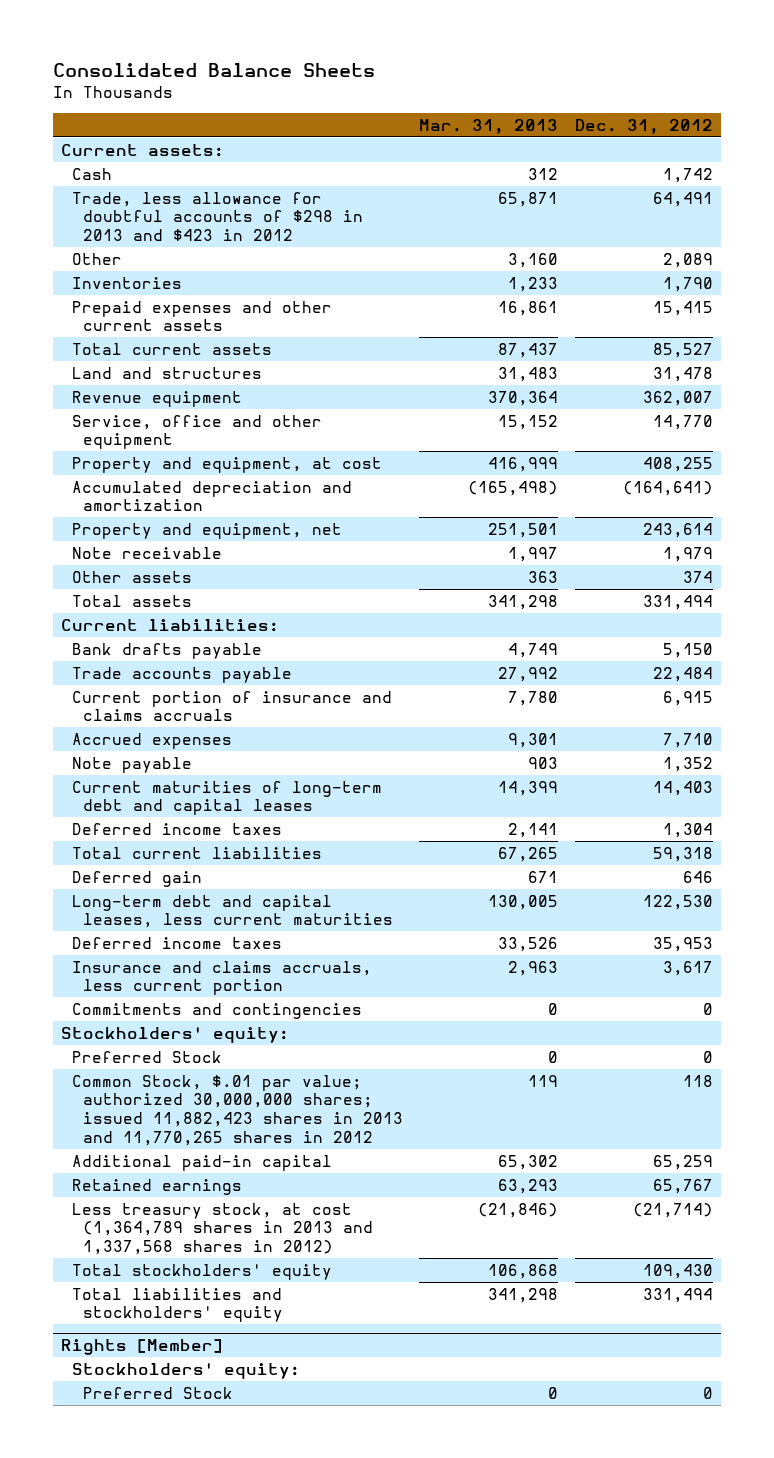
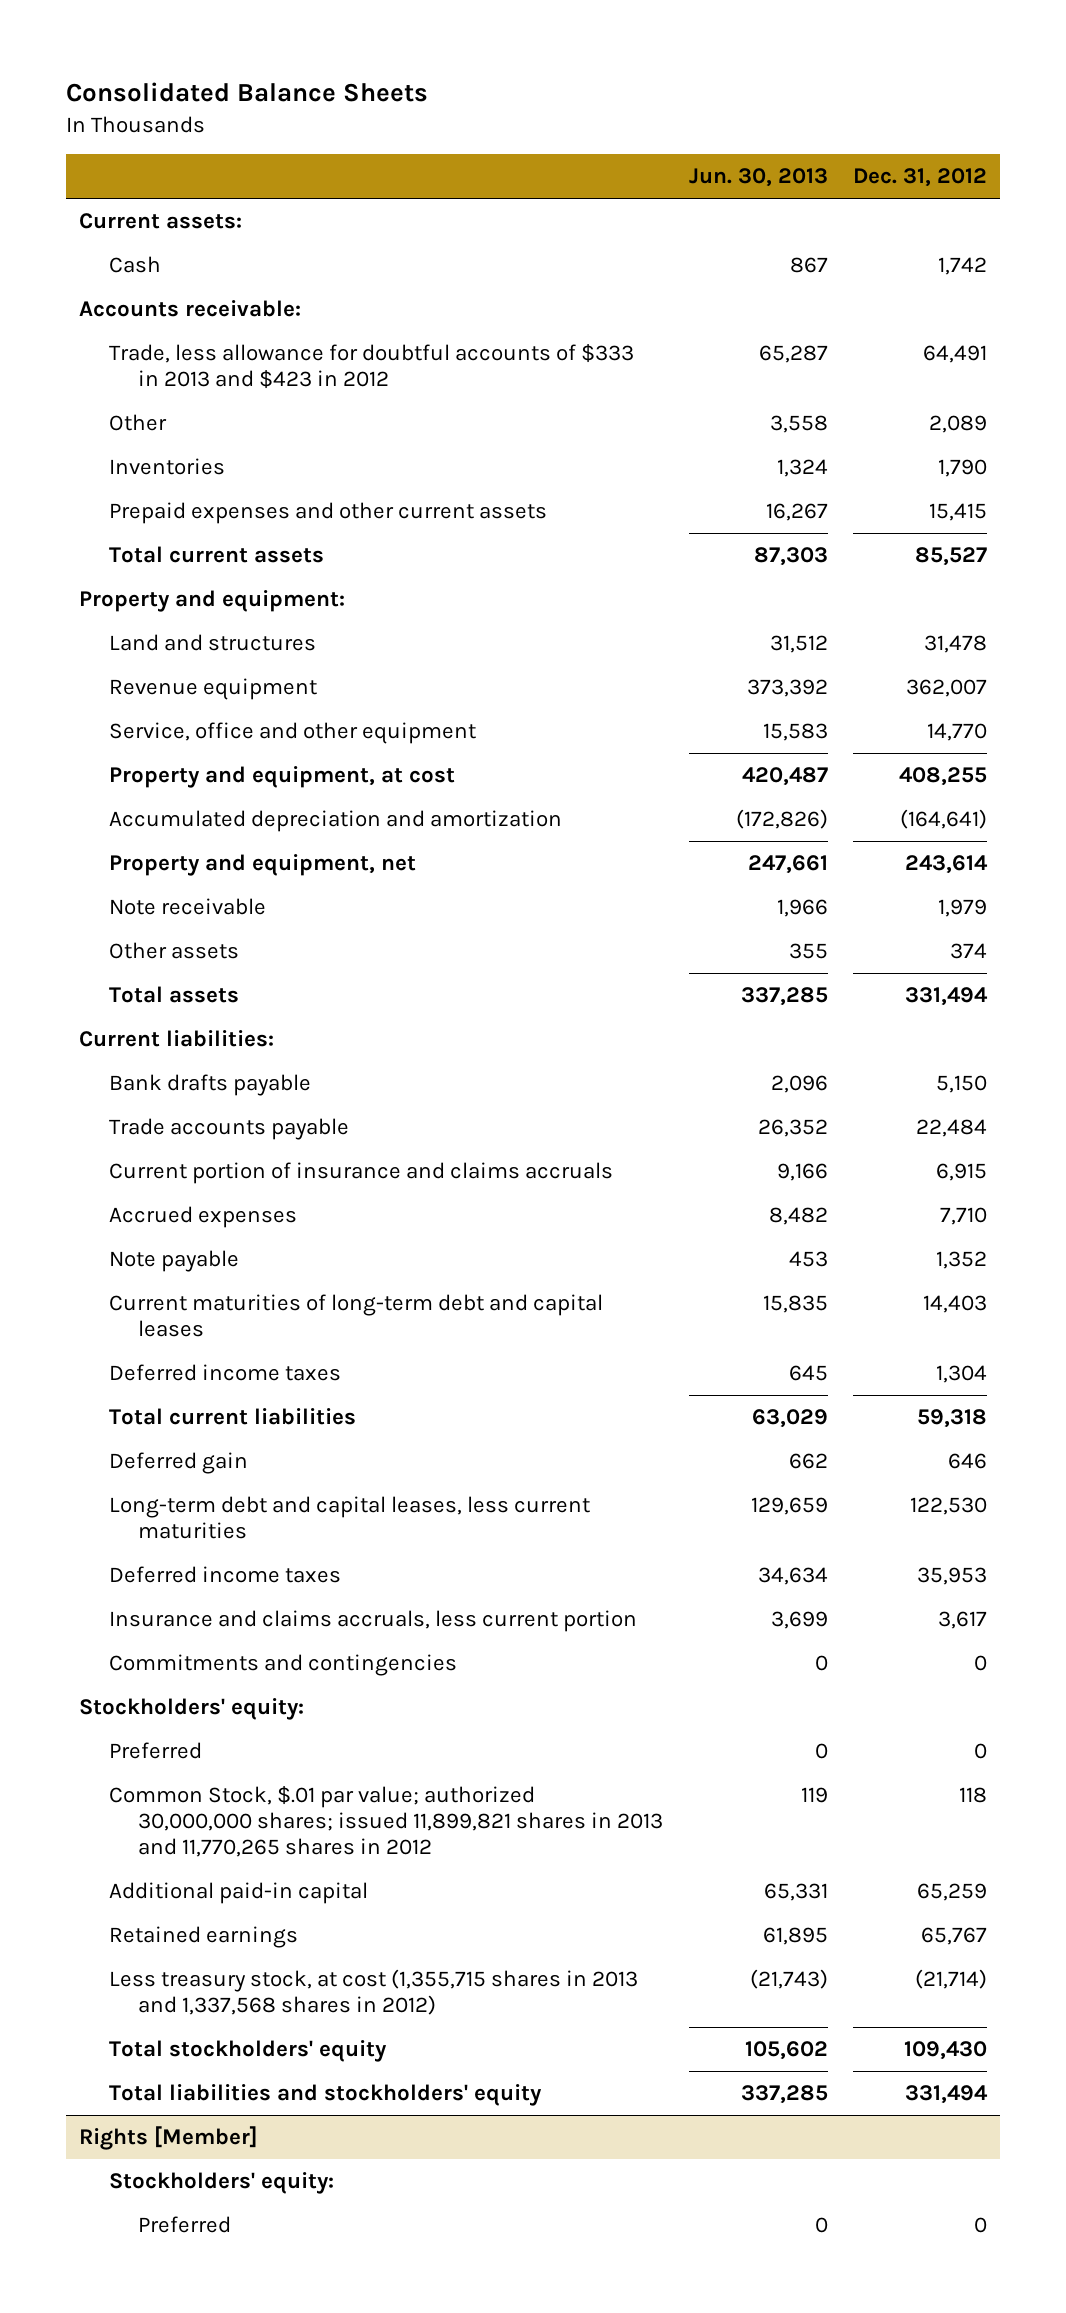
[419,119,559,135] Mar. 31, 2013 -> none
none -> [688,168,828,188] Jun. 30, 2013
none -> [78,299,301,317] Accounts receivable:
[72,191,364,242] Trade, less allowance for doubtful accounts of $298 in 2013 and $423 in 2012 -> [108,343,634,390] Trade, less allowance for doubtful accounts of $333 in 2013 and $423 in 2012
none -> [78,589,345,612] Property and equipment:
[72,1050,223,1063] Preferred Stock -> [108,1741,202,1759] Preferred
[72,1074,404,1146] Common Stock, $.01 par value; authorized 30,000,000 shares; issued 11,882,423 shares in 2013 and 11,770,265 shares in 2012 -> [108,1785,664,1858] Common Stock, $.01 par value; authorized 30,000,000 shares; issued 11,899,821 shares in 2013 and 11,770,265 shares in 2012
[72,1202,374,1256] Less treasury stock, at cost (1,364,789 shares in 2013 and 1,337,568 shares in 2012) -> [108,1968,638,2016] Less treasury stock, at cost (1,355,715 shares in 2013 and 1,337,568 shares in 2012)
[83,1386,234,1399] Preferred Stock -> [138,2215,232,2233] Preferred

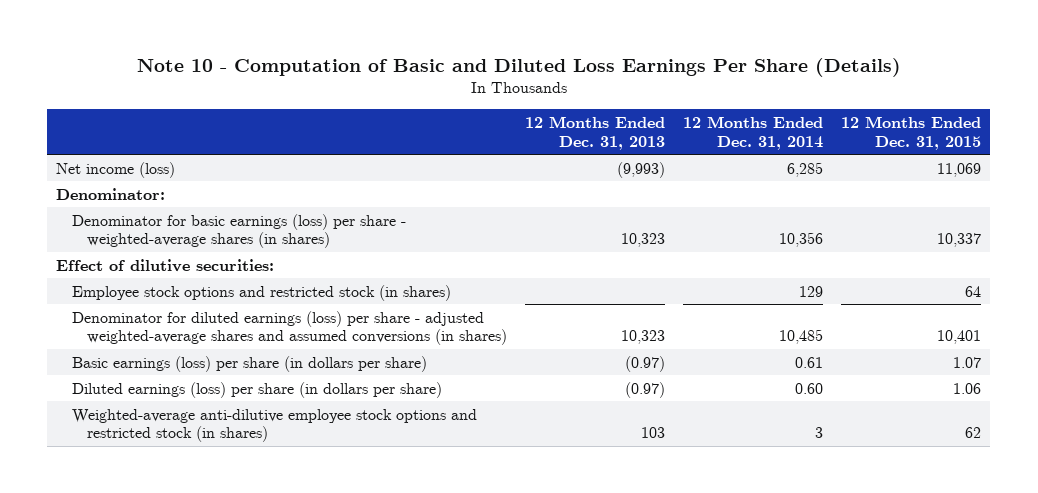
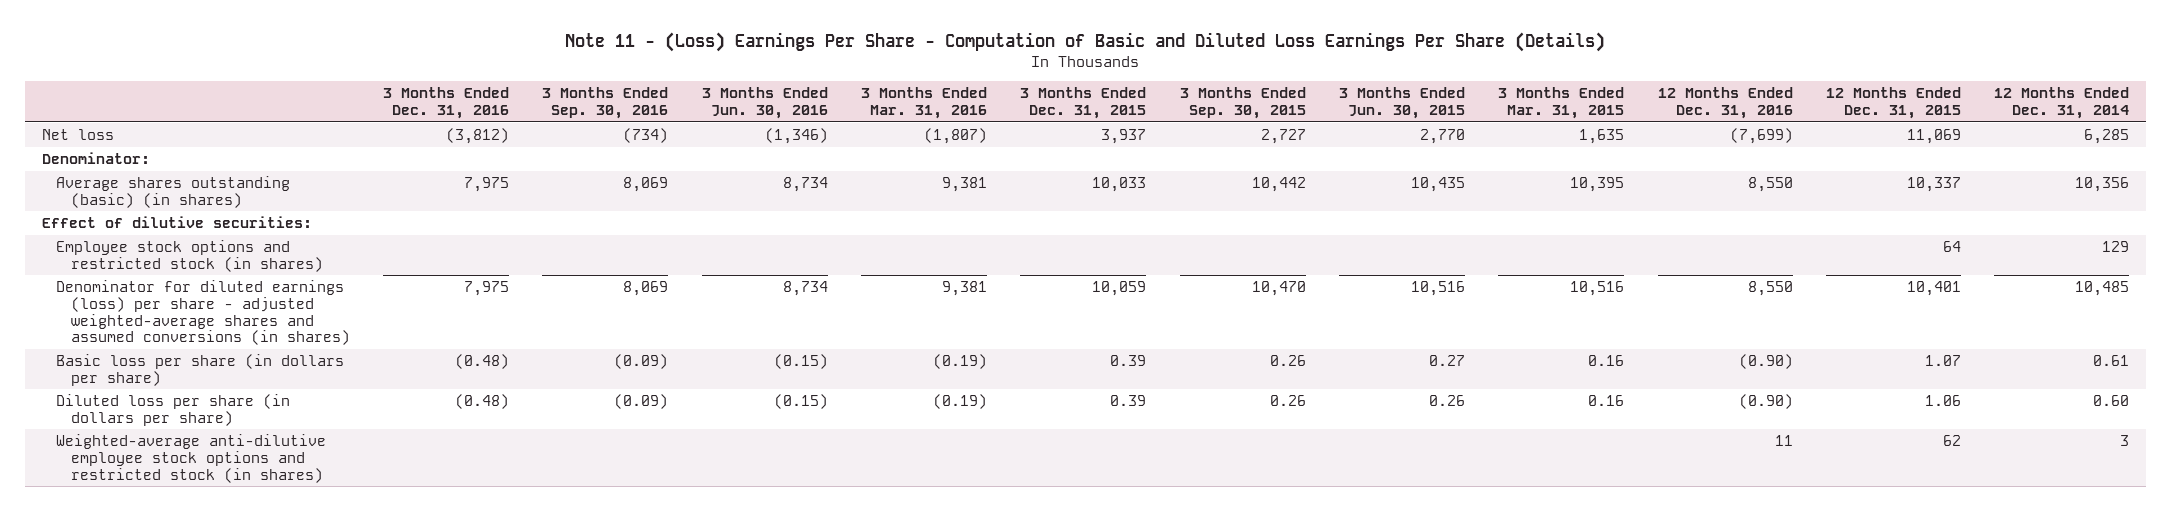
[136,57,901,77] Note 10 - Computation of Basic and Diluted Loss Earnings Per Share (Details) -> [565,32,1606,53] Note 11 - (Loss) Earnings Per Share - Computation of Basic and Diluted Loss Earnings Per Share (Details)
[525,116,666,150] 12 Months Ended Dec. 31, 2013 -> none
none -> [383,87,510,119] 3 Months Ended Dec. 31, 2016
none -> [542,87,669,119] 3 Months Ended Sep. 30, 2016
none -> [701,87,828,119] 3 Months Ended Jun. 30, 2016
none -> [861,87,988,119] 3 Months Ended Mar. 31, 2016
none -> [1020,87,1147,119] 3 Months Ended Dec. 31, 2015
none -> [1179,87,1306,119] 3 Months Ended Sep. 30, 2015
none -> [1338,87,1465,119] 3 Months Ended Jun. 30, 2015
none -> [1498,87,1625,119] 3 Months Ended Mar. 31, 2015
none -> [1657,87,1793,119] 12 Months Ended Dec. 31, 2016
[56,161,176,178] Net income (loss) -> [41,128,114,140] Net loss
[71,213,406,249] Denominator for basic earnings (loss) per share - weighted-average shares (in shares) -> [56,175,291,208] Average shares outstanding (basic) (in shares)
[71,355,427,372] Basic earnings (loss) per share (in dollars per share) -> [56,353,345,386] Basic loss per share (in dollars per share)
[71,381,442,398] Diluted earnings (loss) per share (in dollars per share) -> [56,393,291,426] Diluted loss per share (in dollars per share)

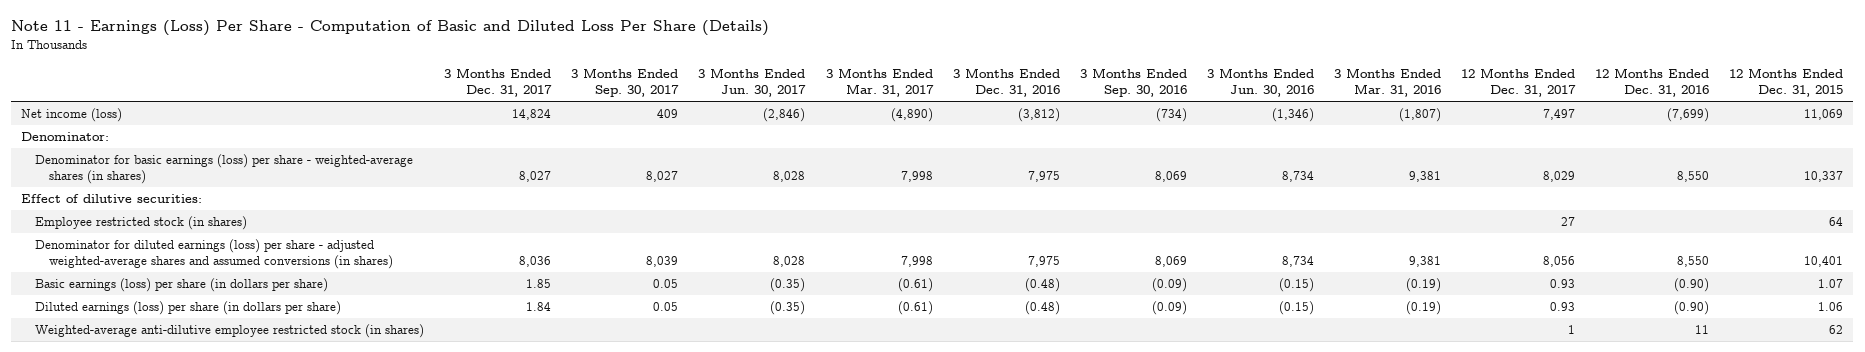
[565,32,1606,53] Note 11 - (Loss) Earnings Per Share - Computation of Basic and Diluted Loss Earnings Per Share (Details) -> [11,20,770,37] Note 11 - Earnings (Loss) Per Share - Computation of Basic and Diluted Loss Per Share (Details)
[1020,87,1147,119] 3 Months Ended Dec. 31, 2015 -> none
[1179,87,1306,119] 3 Months Ended Sep. 30, 2015 -> none
[1338,87,1465,119] 3 Months Ended Jun. 30, 2015 -> none
[1498,87,1625,119] 3 Months Ended Mar. 31, 2015 -> none
[1994,87,2130,119] 12 Months Ended Dec. 31, 2014 -> none
none -> [444,67,553,97] 3 Months Ended Dec. 31, 2017
none -> [571,67,680,97] 3 Months Ended Sep. 30, 2017
none -> [698,67,807,97] 3 Months Ended Jun. 30, 2017
none -> [825,67,934,97] 3 Months Ended Mar. 31, 2017
none -> [1460,67,1576,97] 12 Months Ended Dec. 31, 2017
[41,128,114,140] Net loss -> [21,108,123,123] Net income (loss)
[56,175,291,208] Average shares outstanding (basic) (in shares) -> [35,154,414,185] Denominator for basic earnings (loss) per share - weighted-average shares (in shares)
[56,239,323,272] Employee stock options and restricted stock (in shares) -> [35,216,248,231] Employee restricted stock (in shares)
[56,353,345,386] Basic loss per share (in dollars per share) -> [35,278,329,293] Basic earnings (loss) per share (in dollars per share)
[56,393,291,426] Diluted loss per share (in dollars per share) -> [35,301,342,316] Diluted earnings (loss) per share (in dollars per share)
[56,433,327,483] Weighted-average anti-dilutive employee stock options and restricted stock (in shares) -> [35,324,425,339] Weighted-average anti-dilutive employee restricted stock (in shares)

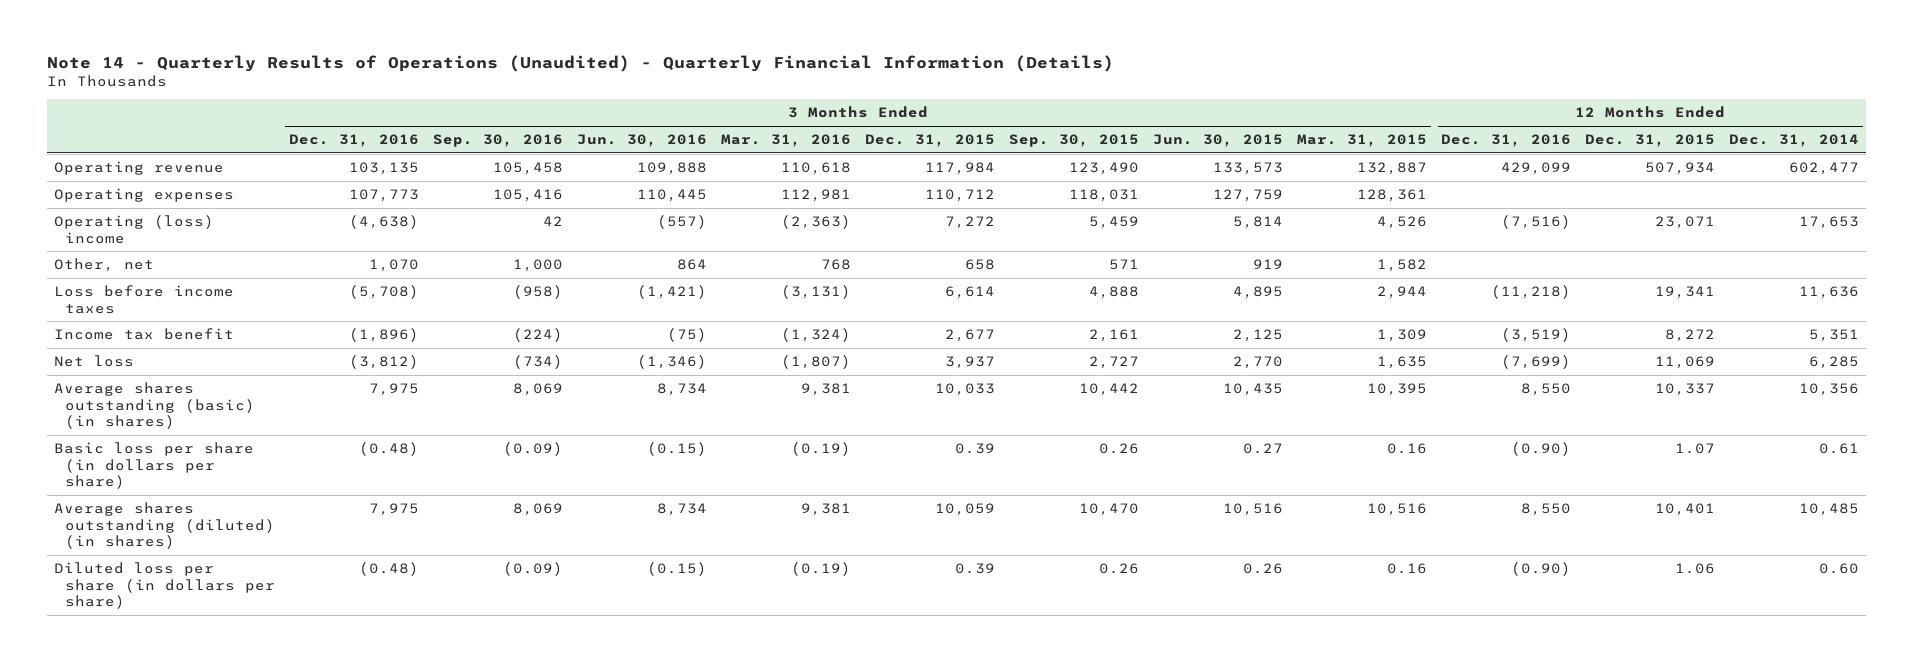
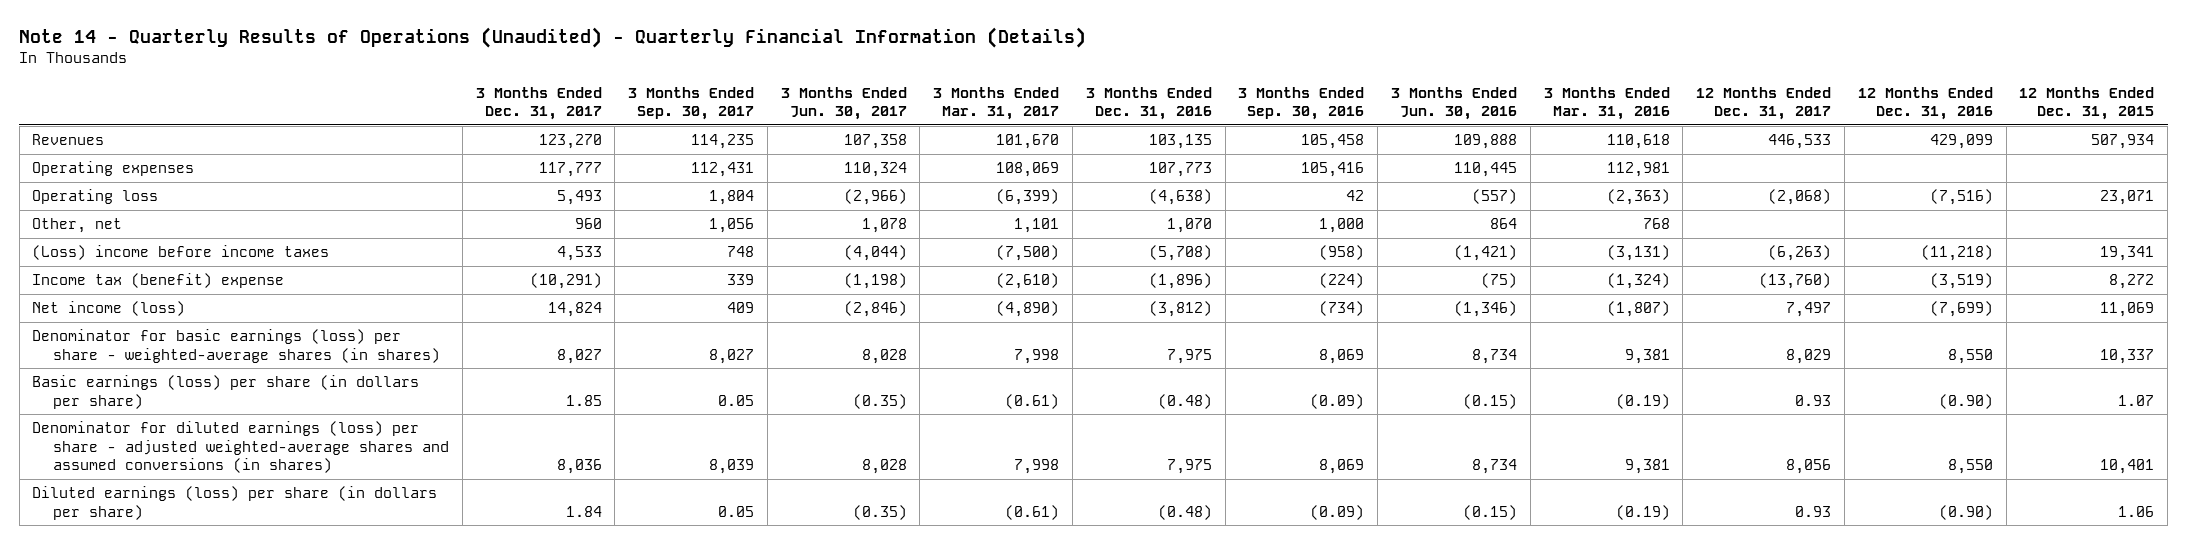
[865,134,996,148] Dec. 31, 2015 -> none
[1009,134,1140,148] Sep. 30, 2015 -> none
[1153,134,1284,148] Jun. 30, 2015 -> none
[1297,134,1428,148] Mar. 31, 2015 -> none
[1729,134,1860,148] Dec. 31, 2014 -> none
none -> [475,86,602,121] 3 Months Ended Dec. 31, 2017
none -> [628,86,755,121] 3 Months Ended Sep. 30, 2017
none -> [780,86,907,121] 3 Months Ended Jun. 30, 2017
none -> [933,86,1060,121] 3 Months Ended Mar. 31, 2017
none -> [1696,86,1832,121] 12 Months Ended Dec. 31, 2017
[54,161,225,176] Operating revenue -> [32,134,105,146] Revenues
[54,215,215,244] Operating (loss) income -> [32,189,159,205] Operating loss
[54,285,235,314] Loss before income taxes -> [32,245,330,261] (Loss) income before income taxes
[54,328,235,341] Income tax benefit -> [32,273,285,289] Income tax (benefit) expense
[54,355,135,368] Net loss -> [32,301,186,317] Net income (loss)
[54,382,255,430] Average shares outstanding (basic) (in shares) -> [32,329,440,363] Denominator for basic earnings (loss) per share - weighted-average shares (in shares)
[54,442,255,490] Basic loss per share (in dollars per share) -> [32,375,420,409] Basic earnings (loss) per share (in dollars per share)
[54,502,275,550] Average shares outstanding (diluted) (in shares) -> [32,421,449,474] Denominator for diluted earnings (loss) per share - adjusted weighted-average shares and assumed conversions (in shares)
[54,562,275,610] Diluted loss per share (in dollars per share) -> [32,486,438,520] Diluted earnings (loss) per share (in dollars per share)

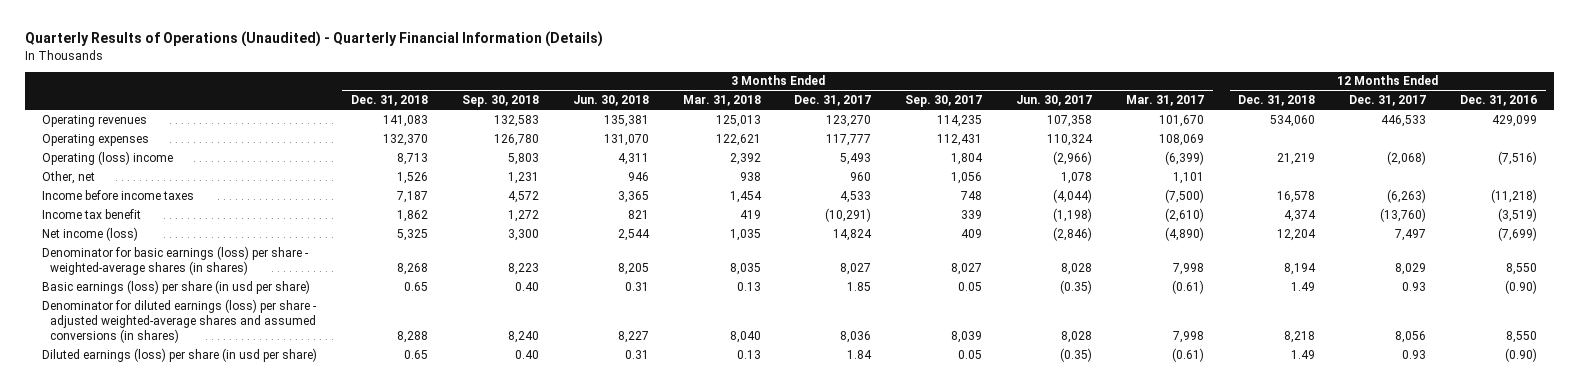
[19,26,1087,48] Note 14 - Quarterly Results of Operations (Unaudited) - Quarterly Financial Information (Details) -> [24,31,603,48] Quarterly Results of Operations (Unaudited) - Quarterly Financial Information (Details)
[1085,86,1212,121] 3 Months Ended Dec. 31, 2016 -> none
[1238,86,1365,121] 3 Months Ended Sep. 30, 2016 -> none
[1390,86,1517,121] 3 Months Ended Jun. 30, 2016 -> none
[1543,86,1670,121] 3 Months Ended Mar. 31, 2016 -> none
[2019,86,2155,121] 12 Months Ended Dec. 31, 2015 -> none
none -> [350,94,428,106] Dec. 31, 2018
none -> [461,94,539,107] Sep. 30, 2018
none -> [572,94,649,106] Jun. 30, 2018
none -> [682,94,761,106] Mar. 31, 2018
none -> [1238,94,1316,106] Dec. 31, 2018
[32,134,105,146] Revenues -> [41,114,147,127] Operating revenues
[32,189,159,205] Operating loss -> [41,150,173,165] Operating (loss) income
[32,245,330,261] (Loss) income before income taxes -> [41,189,194,200] Income before income taxes
[32,273,285,289] Income tax (benefit) expense -> [41,208,141,219] Income tax benefit
[32,375,420,409] Basic earnings (loss) per share (in dollars per share) -> [41,279,310,294] Basic earnings (loss) per share (in usd per share)
[32,486,438,520] Diluted earnings (loss) per share (in dollars per share) -> [41,347,317,362] Diluted earnings (loss) per share (in usd per share)

